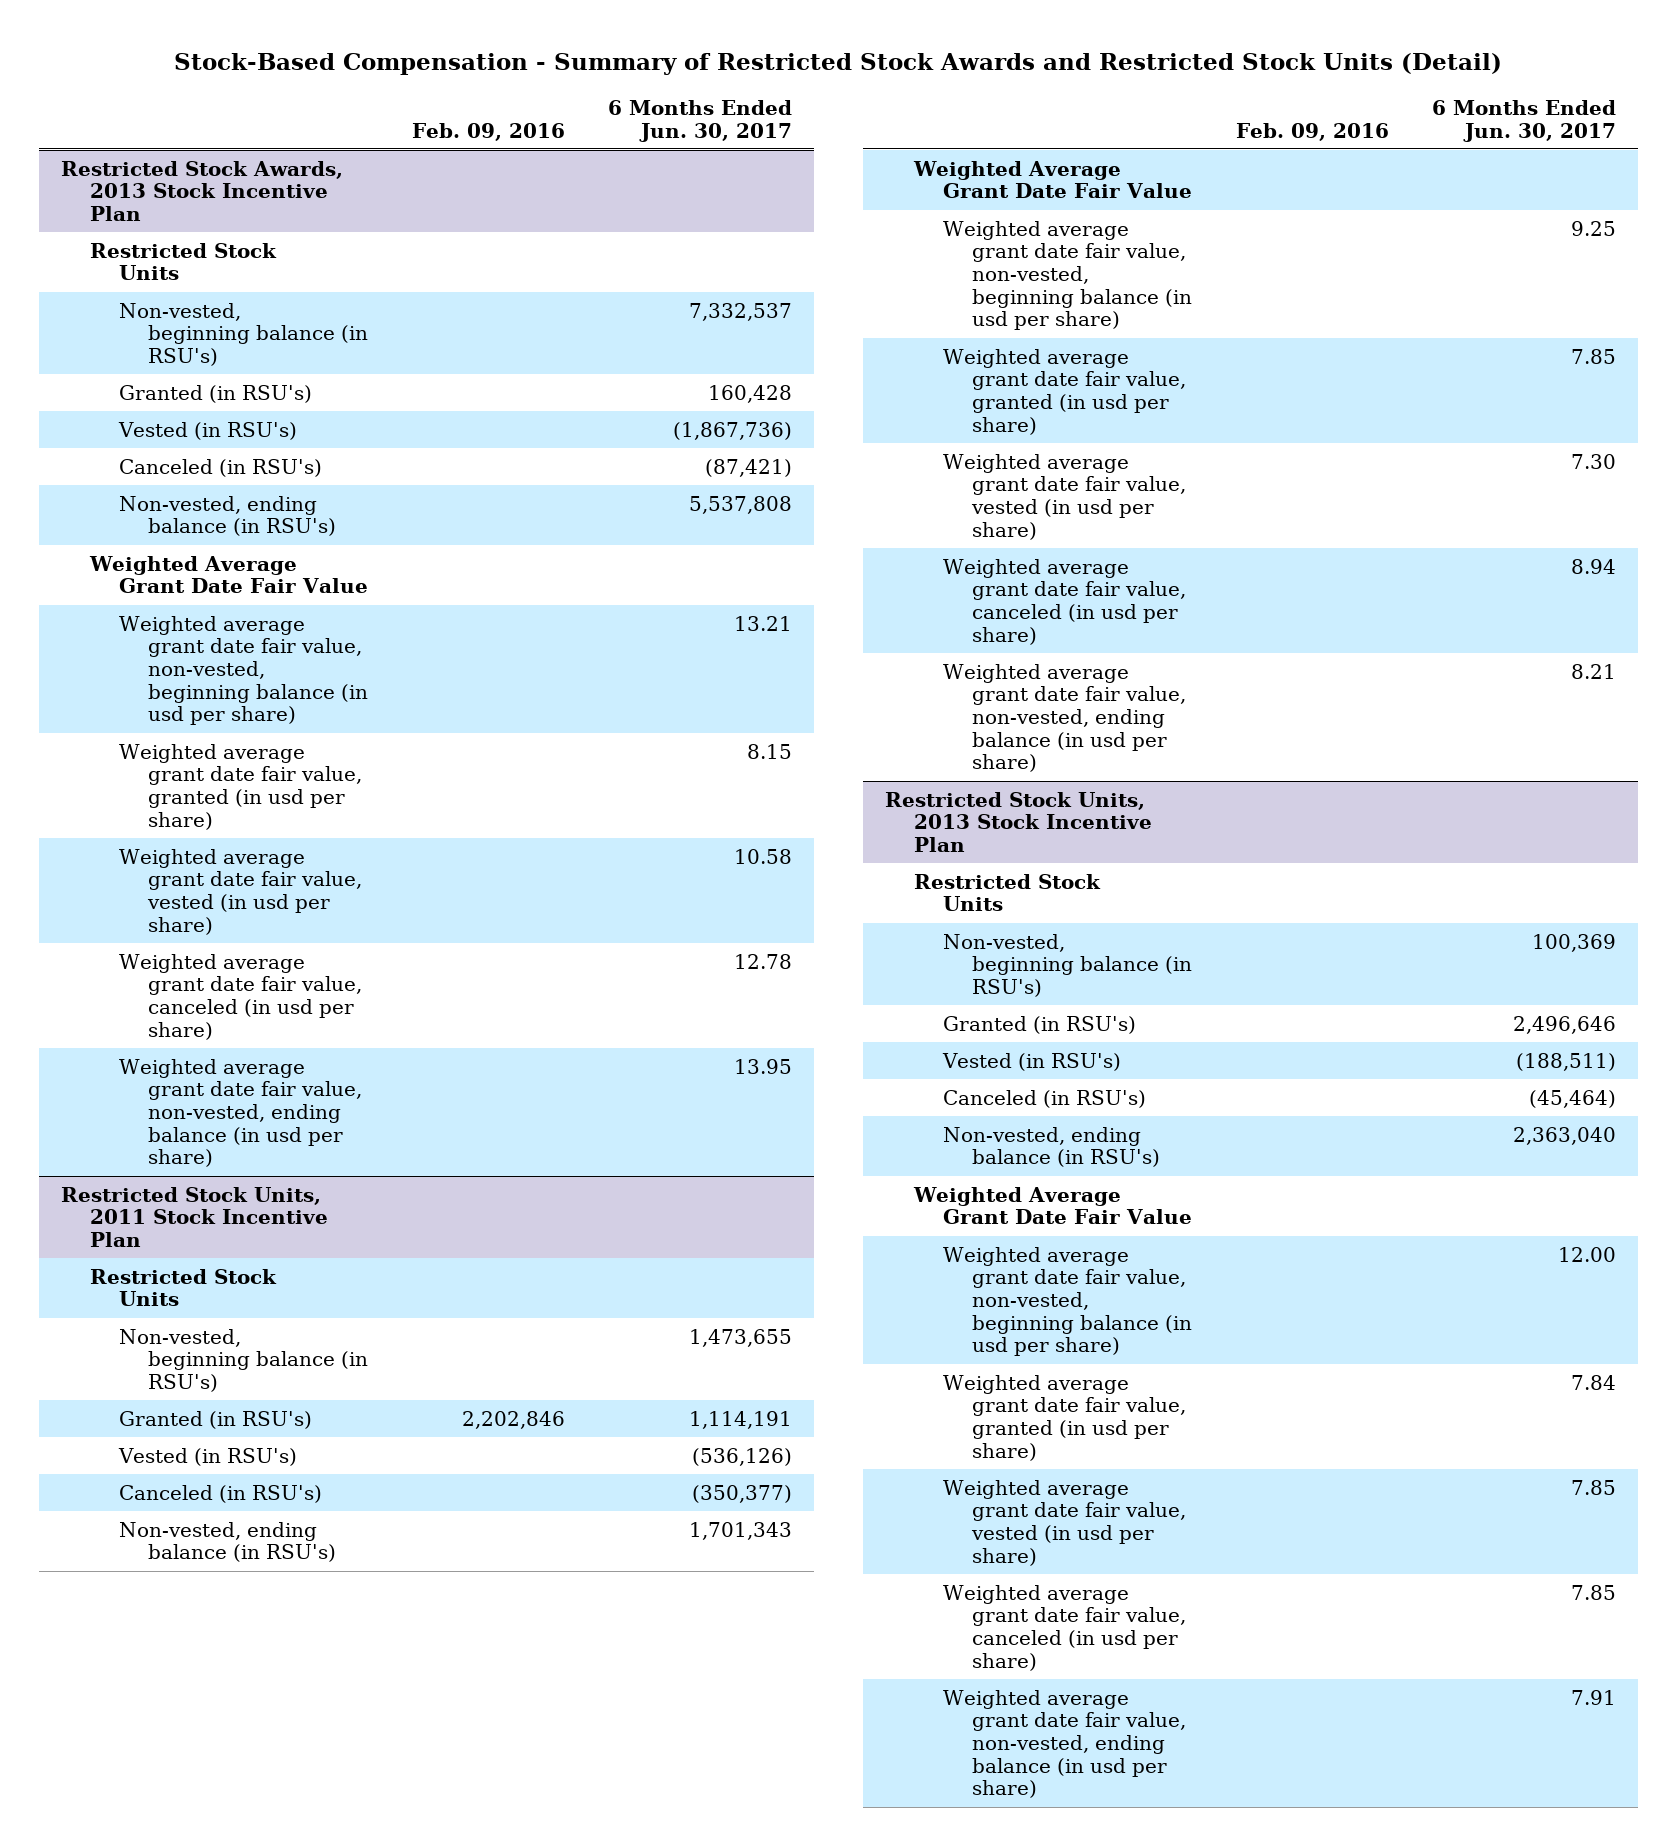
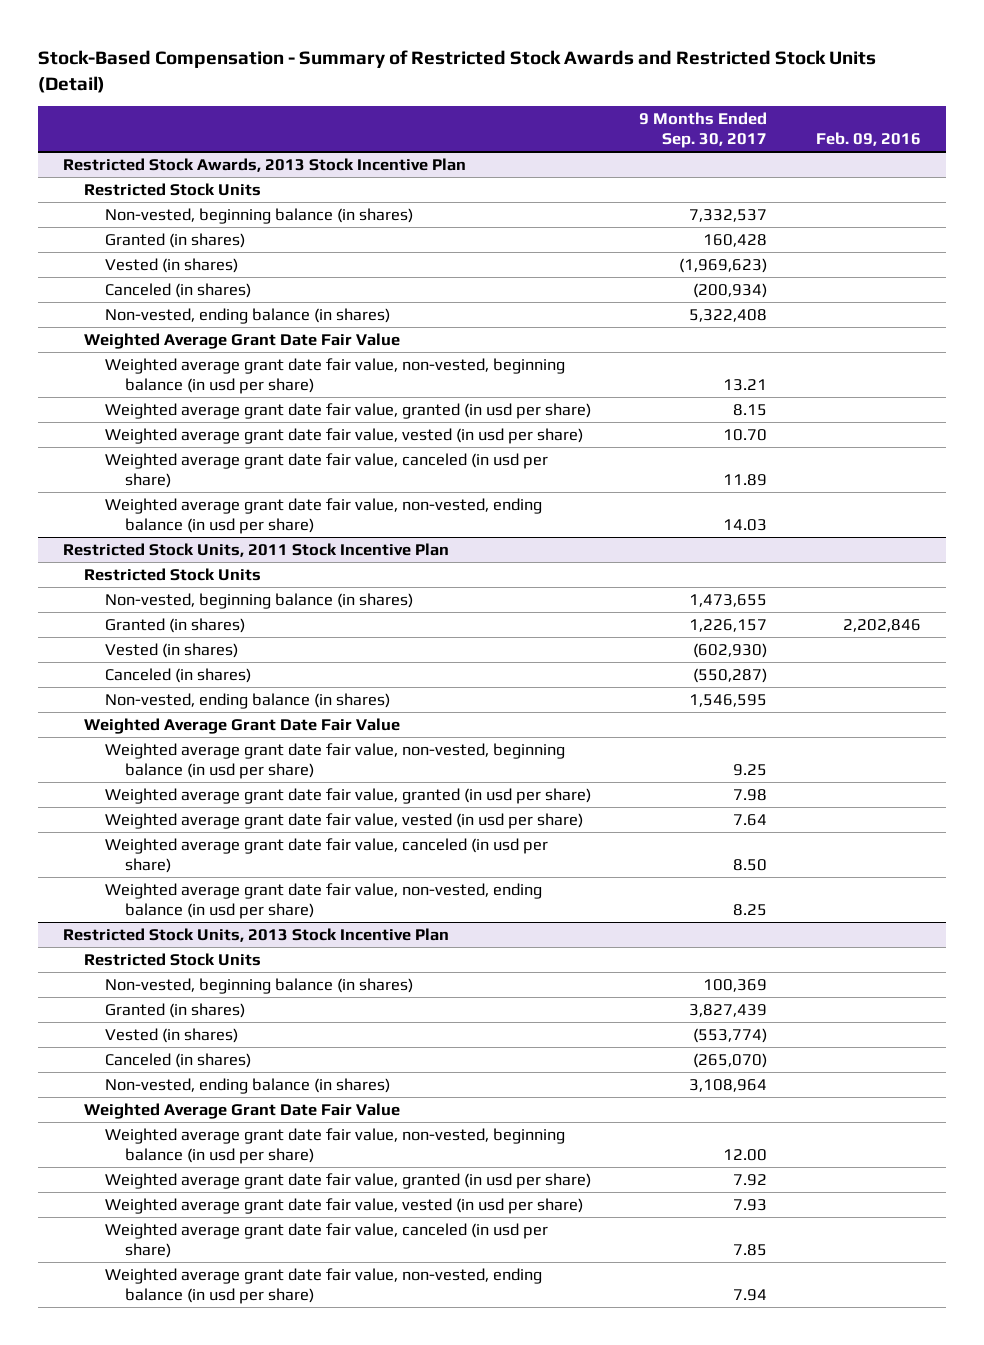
[608,99,793,142] 6 Months Ended Jun. 30, 2017 -> none
none -> [639,112,768,149] 9 Months Ended Sep. 30, 2017
[119,302,369,367] Non-vested, beginning balance (in RSU's) -> [104,207,413,224] Non-vested, beginning balance (in shares)
[119,384,313,403] Granted (in RSU's) -> [104,232,245,248] Granted (in shares)
[118,421,298,440] Vested (in RSU's) -> [104,257,238,273] Vested (in shares)
[119,458,323,477] Canceled (in RSU's) -> [104,282,251,298] Canceled (in shares)
[119,495,337,537] Non-vested, ending balance (in RSU's) -> [104,307,390,324] Non-vested, ending balance (in shares)
[119,1328,369,1393] Non-vested, beginning balance (in RSU's) -> [104,592,413,609] Non-vested, beginning balance (in shares)
[119,1410,313,1429] Granted (in RSU's) -> [104,617,245,633] Granted (in shares)
[118,1447,298,1466] Vested (in RSU's) -> [104,642,238,658] Vested (in shares)
[119,1484,323,1503] Canceled (in RSU's) -> [104,667,251,683] Canceled (in shares)
[119,1521,337,1563] Non-vested, ending balance (in RSU's) -> [104,692,390,709] Non-vested, ending balance (in shares)
[943,933,1193,998] Non-vested, beginning balance (in RSU's) -> [104,977,413,994] Non-vested, beginning balance (in shares)
[943,1015,1137,1034] Granted (in RSU's) -> [104,1002,245,1018] Granted (in shares)
[942,1052,1122,1071] Vested (in RSU's) -> [104,1027,238,1043] Vested (in shares)
[943,1089,1147,1108] Canceled (in RSU's) -> [104,1052,251,1068] Canceled (in shares)
[943,1126,1161,1168] Non-vested, ending balance (in RSU's) -> [104,1077,390,1094] Non-vested, ending balance (in shares)

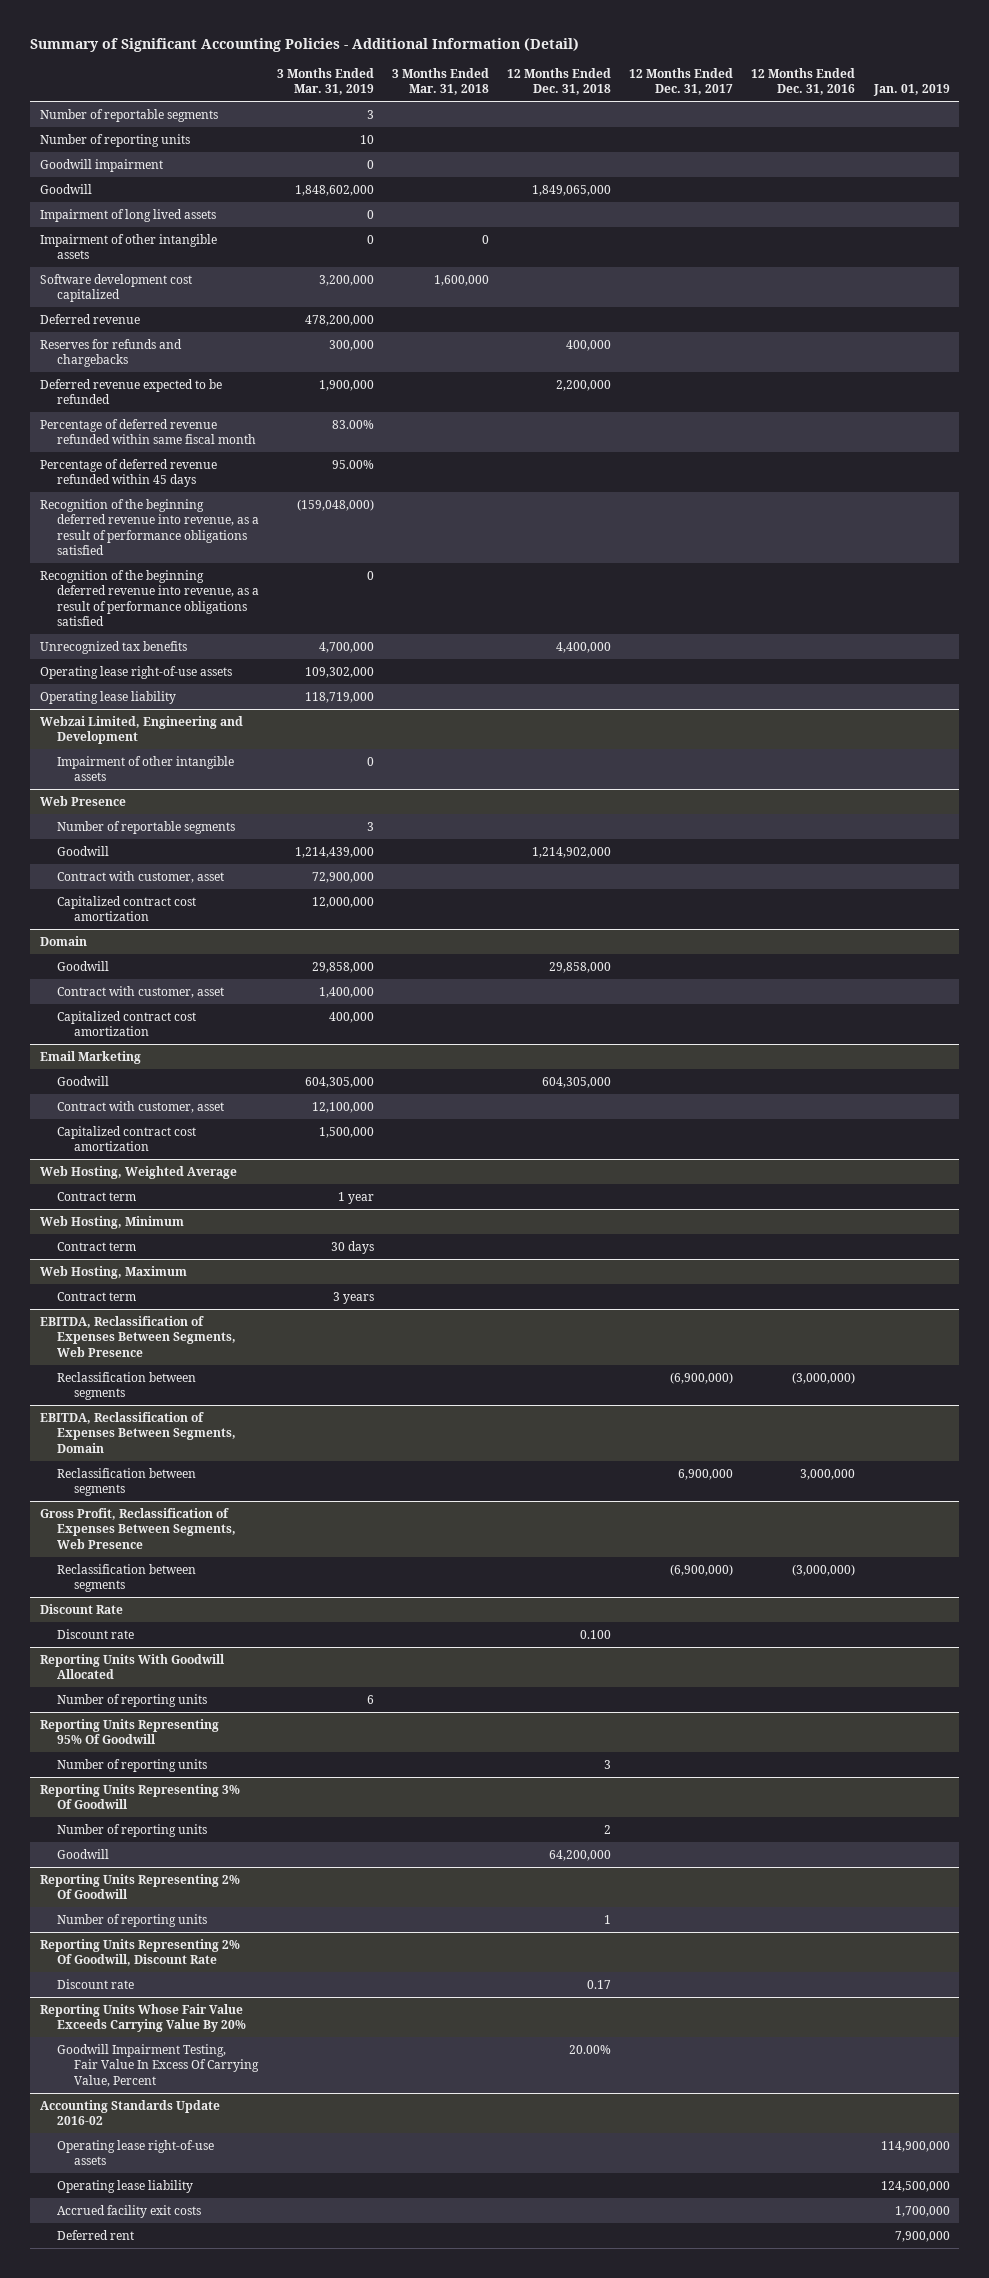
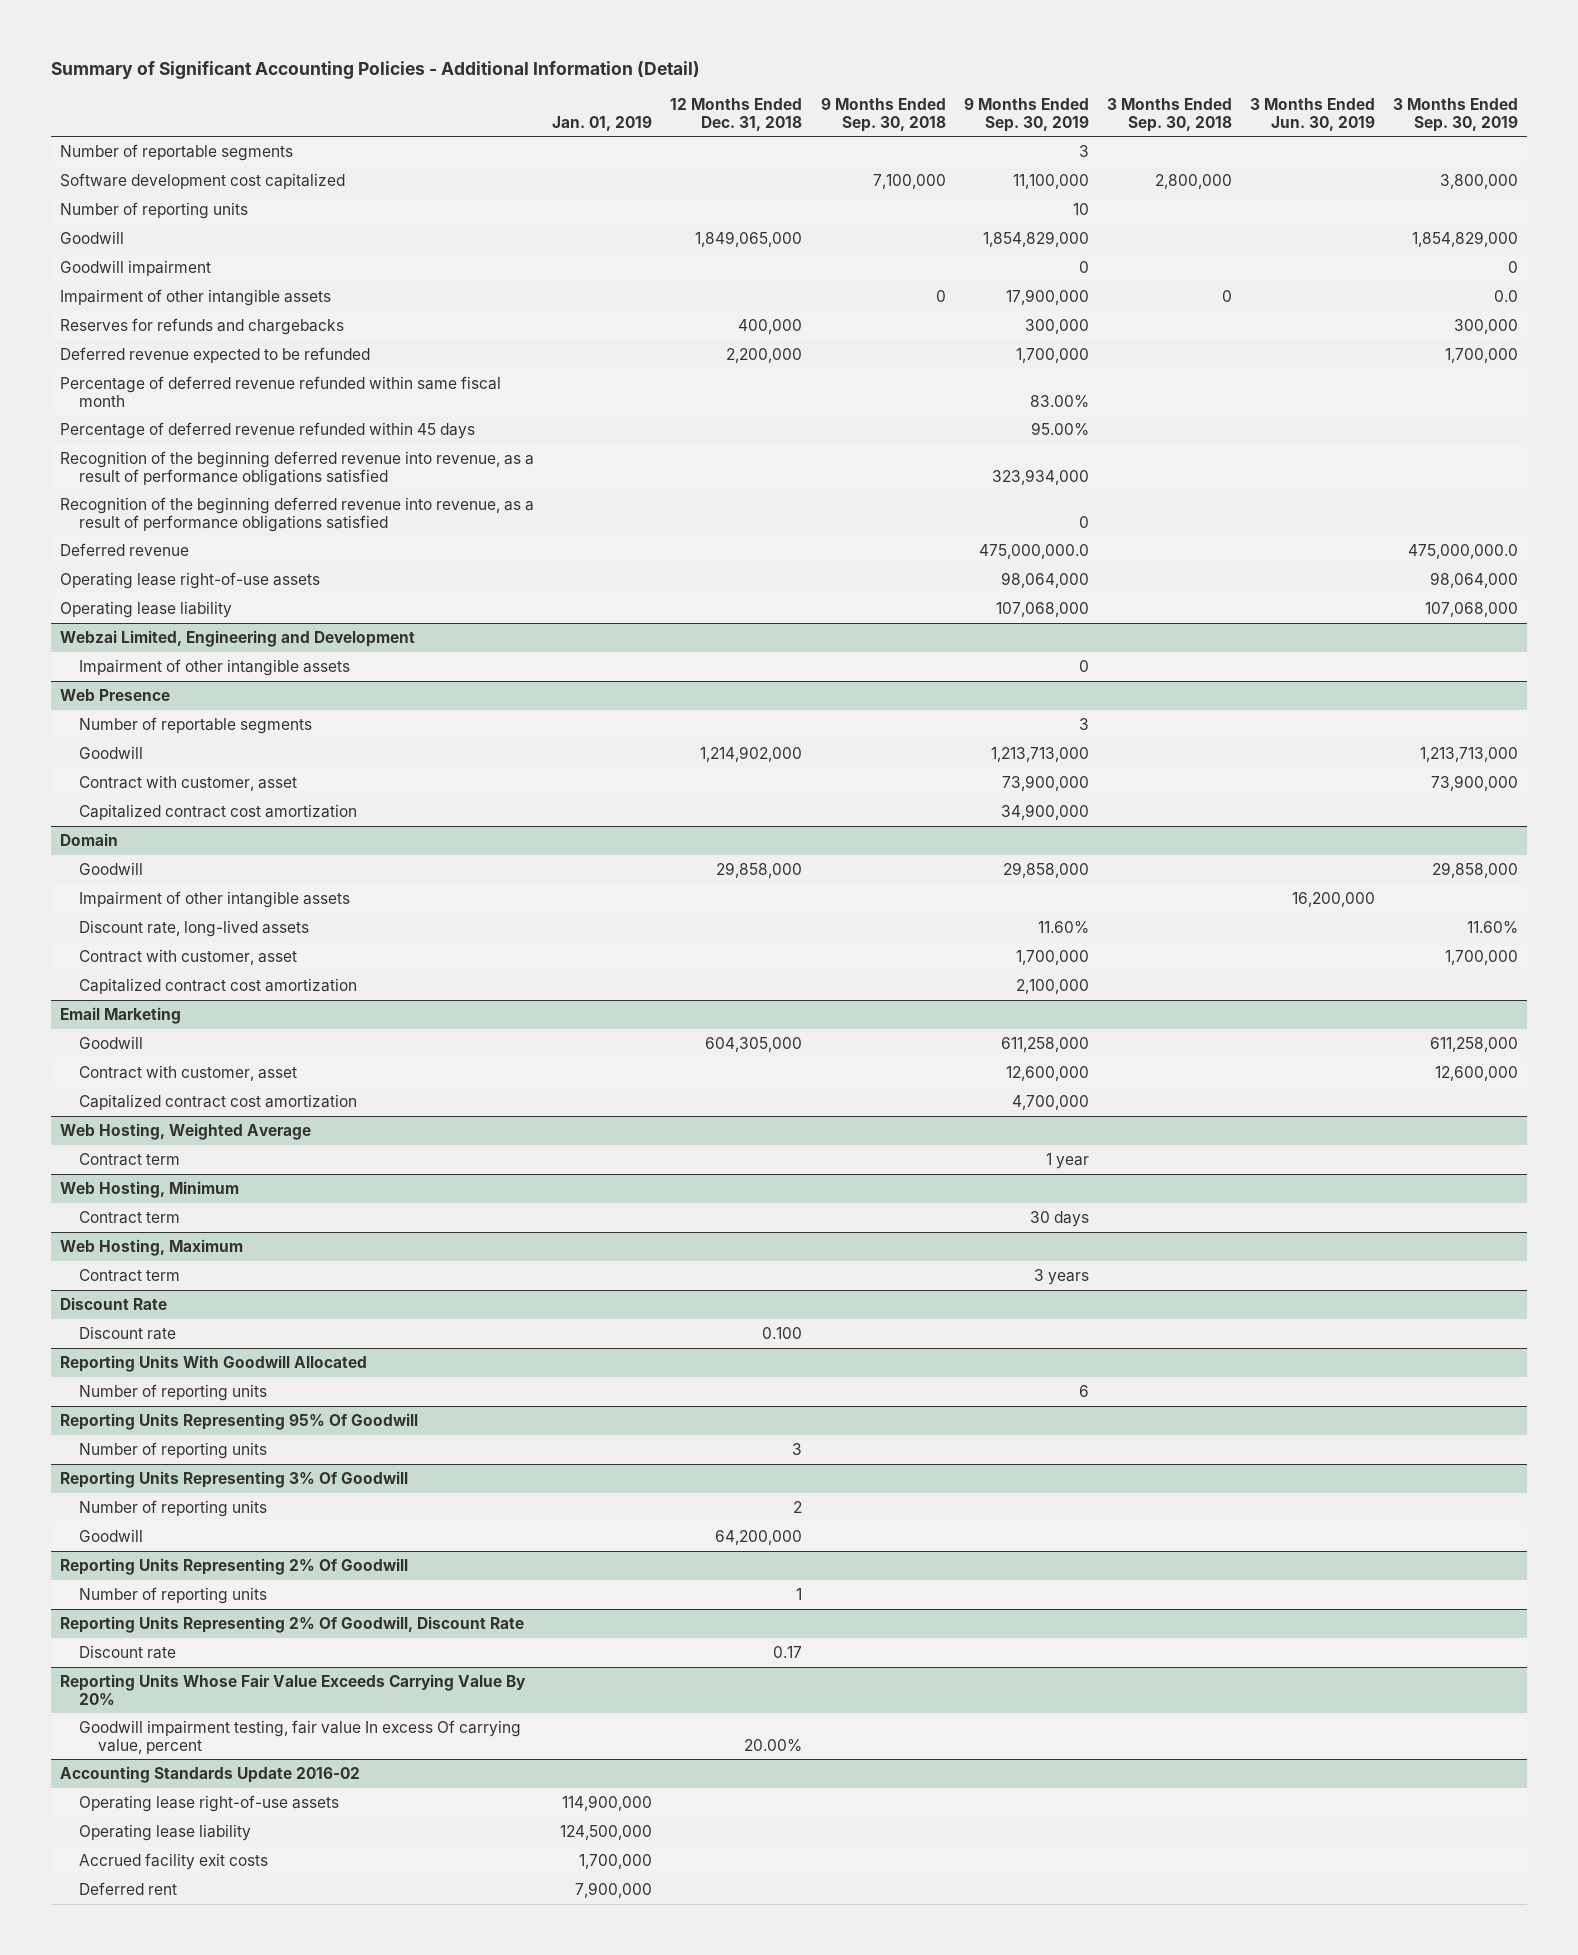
[277,67,375,96] 3 Months Ended Mar. 31, 2019 -> none
[392,67,490,96] 3 Months Ended Mar. 31, 2018 -> none
[629,67,734,96] 12 Months Ended Dec. 31, 2017 -> none
[751,67,856,96] 12 Months Ended Dec. 31, 2016 -> none
none -> [820,97,946,132] 9 Months Ended Sep. 30, 2018
none -> [963,97,1089,132] 9 Months Ended Sep. 30, 2019
none -> [1106,97,1232,132] 3 Months Ended Sep. 30, 2018
none -> [1249,97,1375,131] 3 Months Ended Jun. 30, 2019
none -> [1393,97,1519,132] 3 Months Ended Sep. 30, 2019
[39,273,192,303] Software development cost capitalized -> [60,172,346,189] Software development cost capitalized
[39,208,216,222] Impairment of long lived assets -> none
[39,158,163,172] Goodwill impairment -> [60,259,212,276] Goodwill impairment
[39,640,187,654] Unrecognized tax benefits -> none
[39,313,140,324] Deferred revenue -> [60,542,190,556] Deferred revenue
none -> [78,890,350,908] Impairment of other intangible assets
none -> [78,919,309,937] Discount rate, long-lived assets
[39,1315,236,1357] EBITDA, Reclassification of Expenses Between Segments, Web Presence -> none
[56,1371,196,1401] Reclassification between segments -> none
[39,1411,236,1453] EBITDA, Reclassification of Expenses Between Segments, Domain -> none
[56,1467,196,1497] Reclassification between segments -> none
[39,1507,236,1549] Gross Profit, Reclassification of Expenses Between Segments, Web Presence -> none
[56,1563,196,1593] Reclassification between segments -> none
[56,2043,260,2087] Goodwill Impairment Testing, Fair Value In Excess Of Carrying Value, Percent -> [78,1719,521,1754] Goodwill impairment testing, fair value In excess Of carrying value, percent

